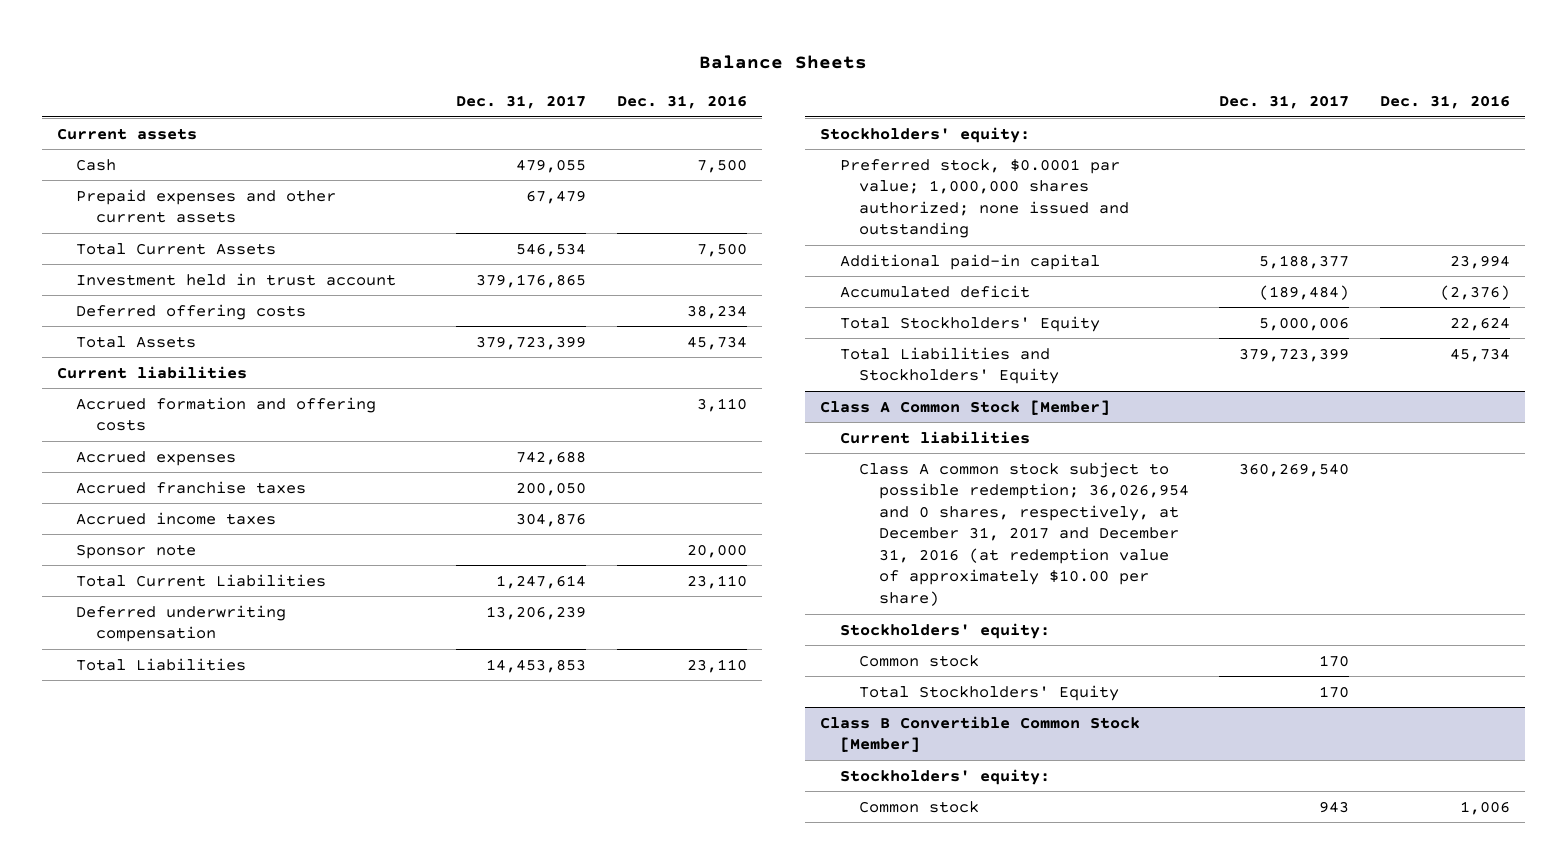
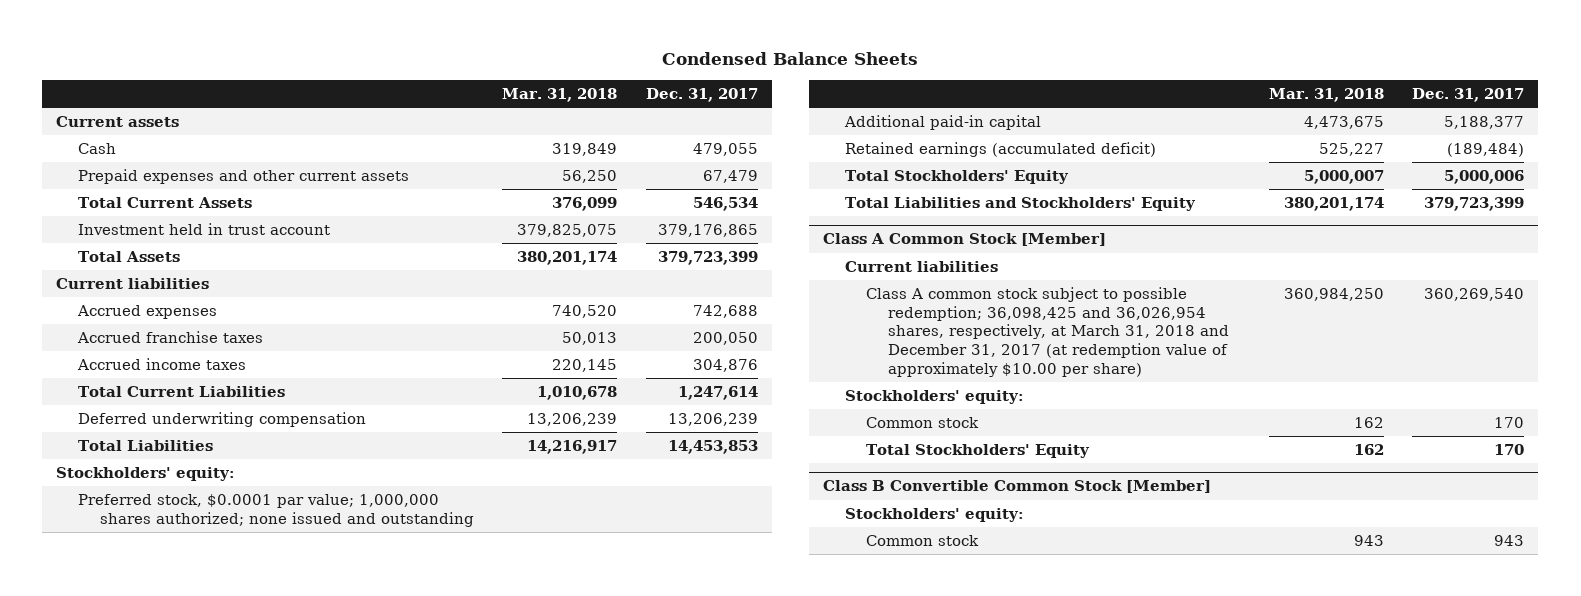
[699,55,868,70] Balance Sheets -> [662,52,919,66] Condensed Balance Sheets
[616,95,747,110] Dec. 31, 2016 -> none
none -> [502,87,618,102] Mar. 31, 2018
[76,303,307,320] Deferred offering costs -> none
[76,396,377,432] Accrued formation and offering costs -> none
[76,543,197,559] Sponsor note -> none
[839,284,1030,298] Accumulated deficit -> [844,142,1156,158] Retained earnings (accumulated deficit)
[859,461,1189,606] Class A common stock subject to possible redemption; 36,026,954 and 0 shares, respectively, at December 31, 2017 and December 31, 2016 (at redemption value of approximately $10.00 per share) -> [866,287,1230,377] Class A common stock subject to possible redemption; 36,098,425 and 36,026,954 shares, respectively, at March 31, 2018 and December 31, 2017 (at redemption value of approximately $10.00 per share)

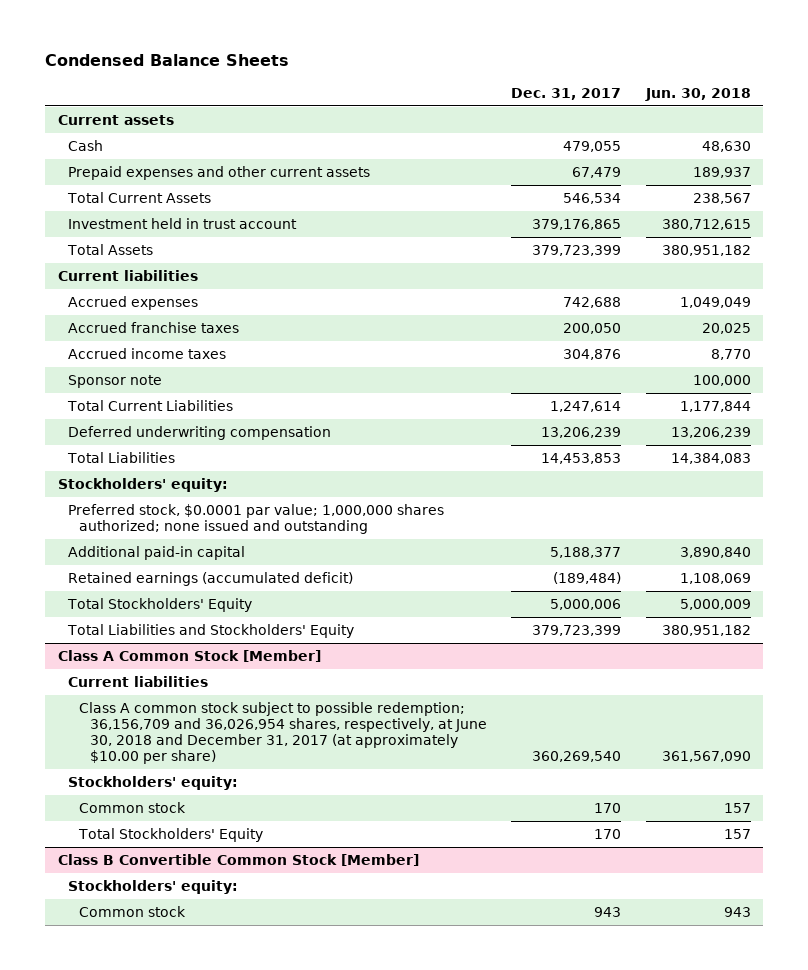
[502,87,618,102] Mar. 31, 2018 -> none
none -> [644,87,751,101] Jun. 30, 2018
none -> [68,374,163,388] Sponsor note
[866,287,1230,377] Class A common stock subject to possible redemption; 36,098,425 and 36,026,954 shares, respectively, at March 31, 2018 and December 31, 2017 (at redemption value of approximately $10.00 per share) -> [79,701,487,764] Class A common stock subject to possible redemption; 36,156,709 and 36,026,954 shares, respectively, at June 30, 2018 and December 31, 2017 (at approximately $10.00 per share)

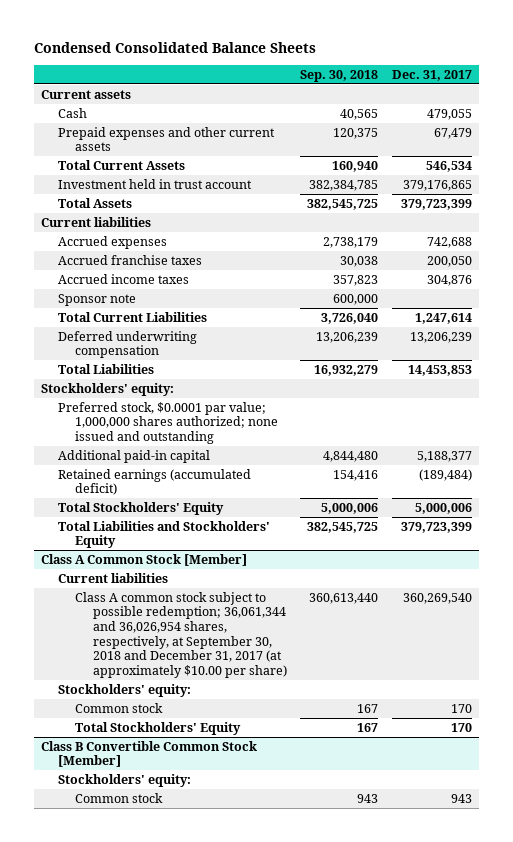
[45,54,290,67] Condensed Balance Sheets -> [33,41,316,53] Condensed Consolidated Balance Sheets
[644,87,751,101] Jun. 30, 2018 -> none
none -> [300,69,379,82] Sep. 30, 2018
[79,701,487,764] Class A common stock subject to possible redemption; 36,156,709 and 36,026,954 shares, respectively, at June 30, 2018 and December 31, 2017 (at approximately $10.00 per share) -> [75,591,287,678] Class A common stock subject to possible redemption; 36,061,344 and 36,026,954 shares, respectively, at September 30, 2018 and December 31, 2017 (at approximately $10.00 per share)

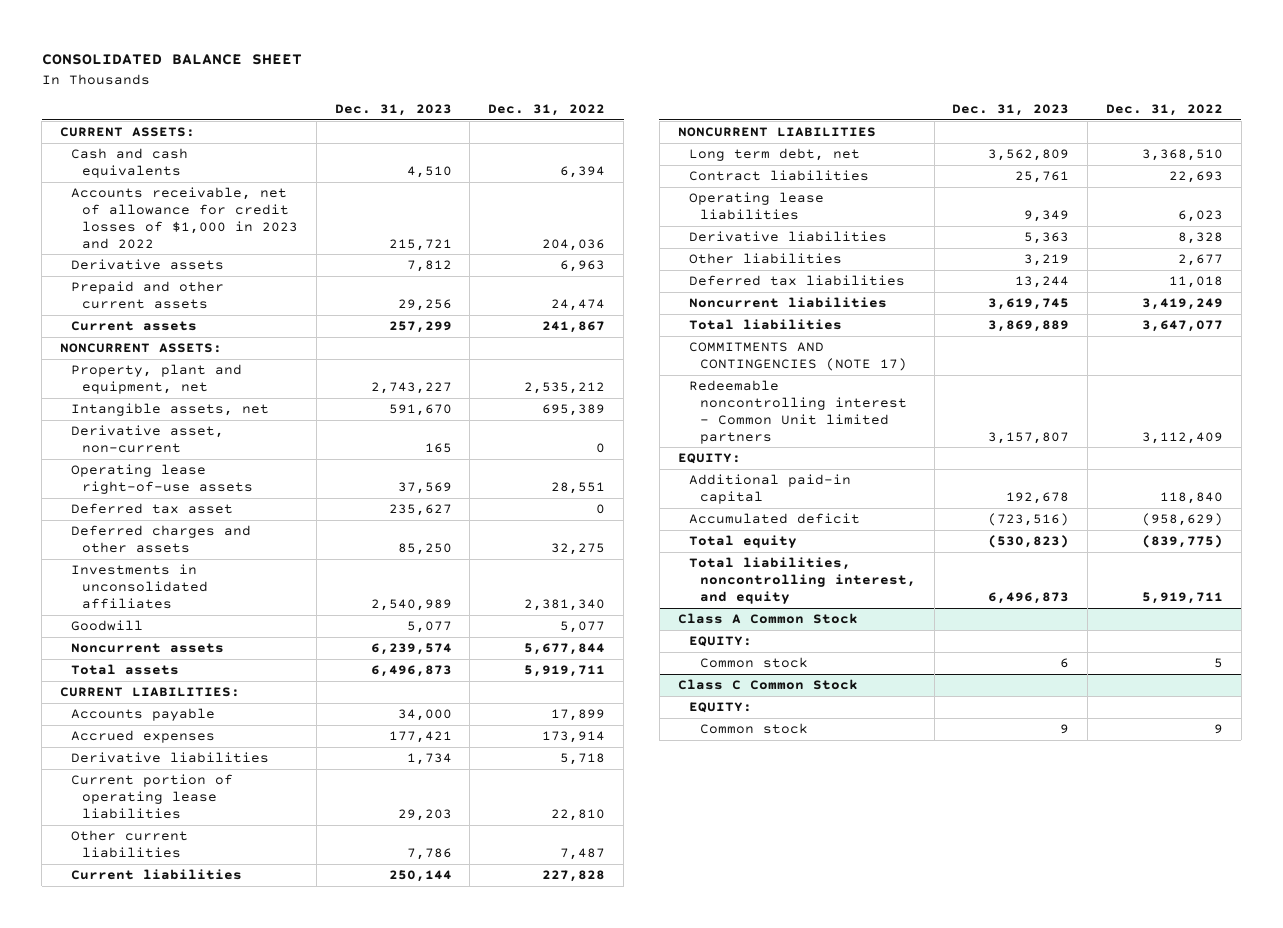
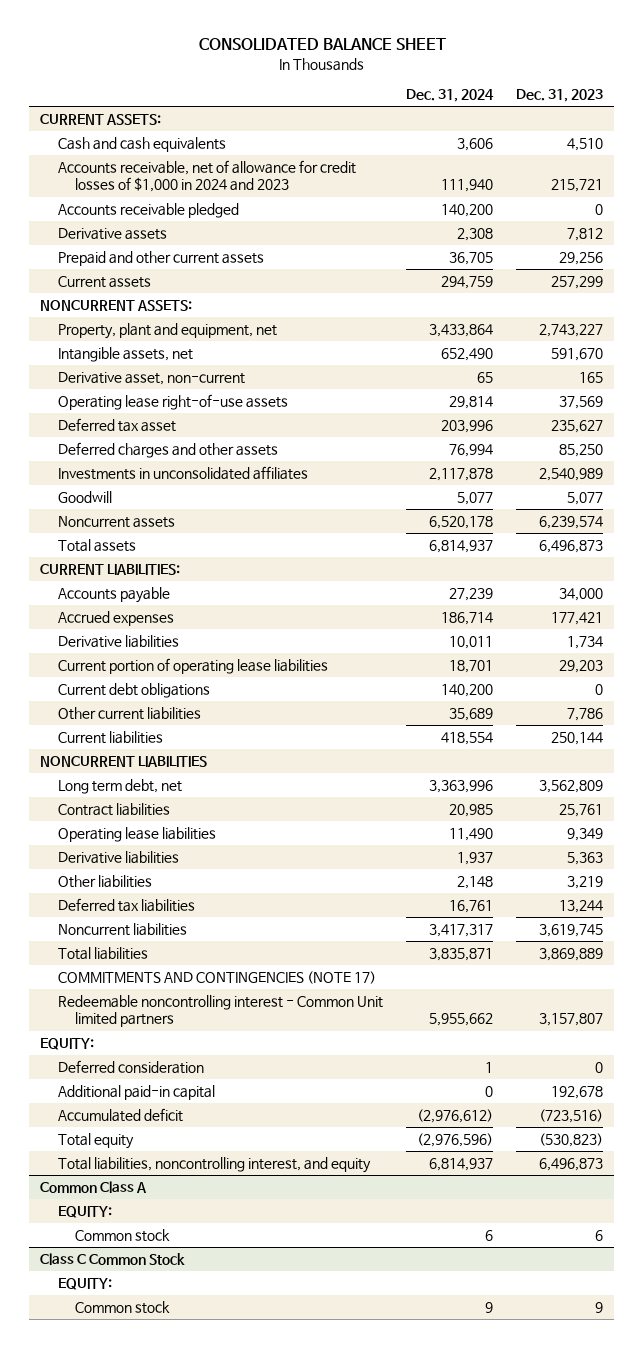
[488,104,606,117] Dec. 31, 2022 -> none
none -> [405,89,494,103] Dec. 31, 2024
[71,187,299,249] Accounts receivable, net of allowance for credit losses of $1,000 in 2023 and 2022 -> [57,160,356,193] Accounts receivable, net of allowance for credit losses of $1,000 in 2024 and 2023
none -> [57,203,239,219] Accounts receivable pledged
none -> [57,683,210,699] Current debt obligations
none -> [57,1060,204,1075] Deferred consideration
[677,613,858,625] Class A Common Stock -> [40,1181,148,1194] Common Class A

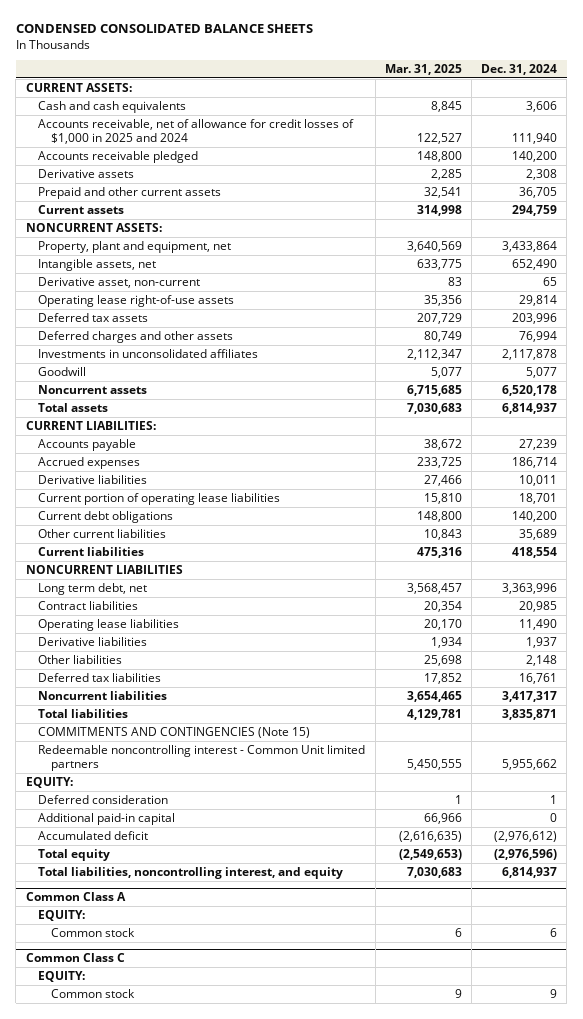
[198,38,446,51] CONSOLIDATED BALANCE SHEET -> [15,24,313,34] CONDENSED CONSOLIDATED BALANCE SHEETS
[515,89,603,103] Dec. 31, 2023 -> none
none -> [384,63,462,75] Mar. 31, 2025
[57,160,356,193] Accounts receivable, net of allowance for credit losses of $1,000 in 2024 and 2023 -> [38,118,355,145] Accounts receivable, net of allowance for credit losses of $1,000 in 2025 and 2024
[57,418,176,433] Deferred tax asset -> [38,312,149,322] Deferred tax assets
[57,971,376,985] COMMITMENTS AND CONTINGENCIES (NOTE 17) -> [38,726,311,738] COMMITMENTS AND CONTINGENCIES (Note 15)
[40,1253,186,1266] Class C Common Stock -> [25,953,125,963] Common Class C

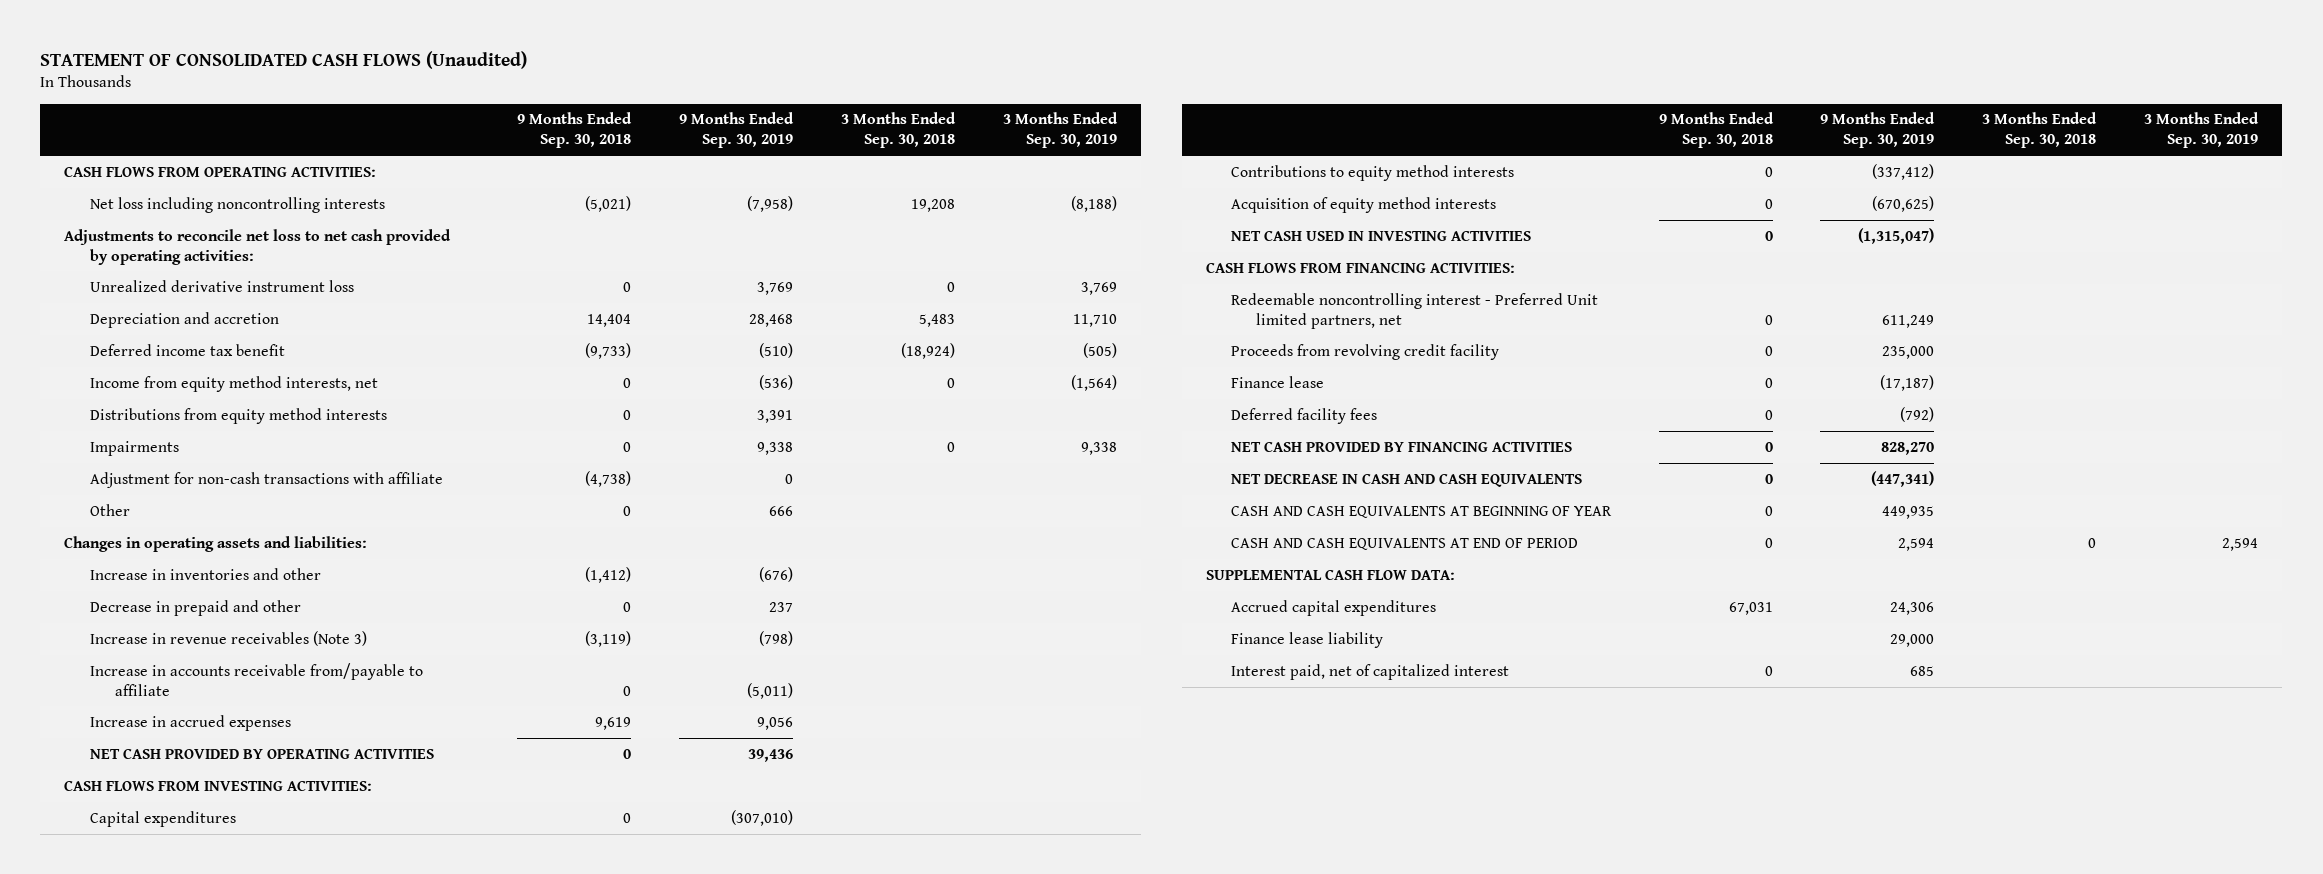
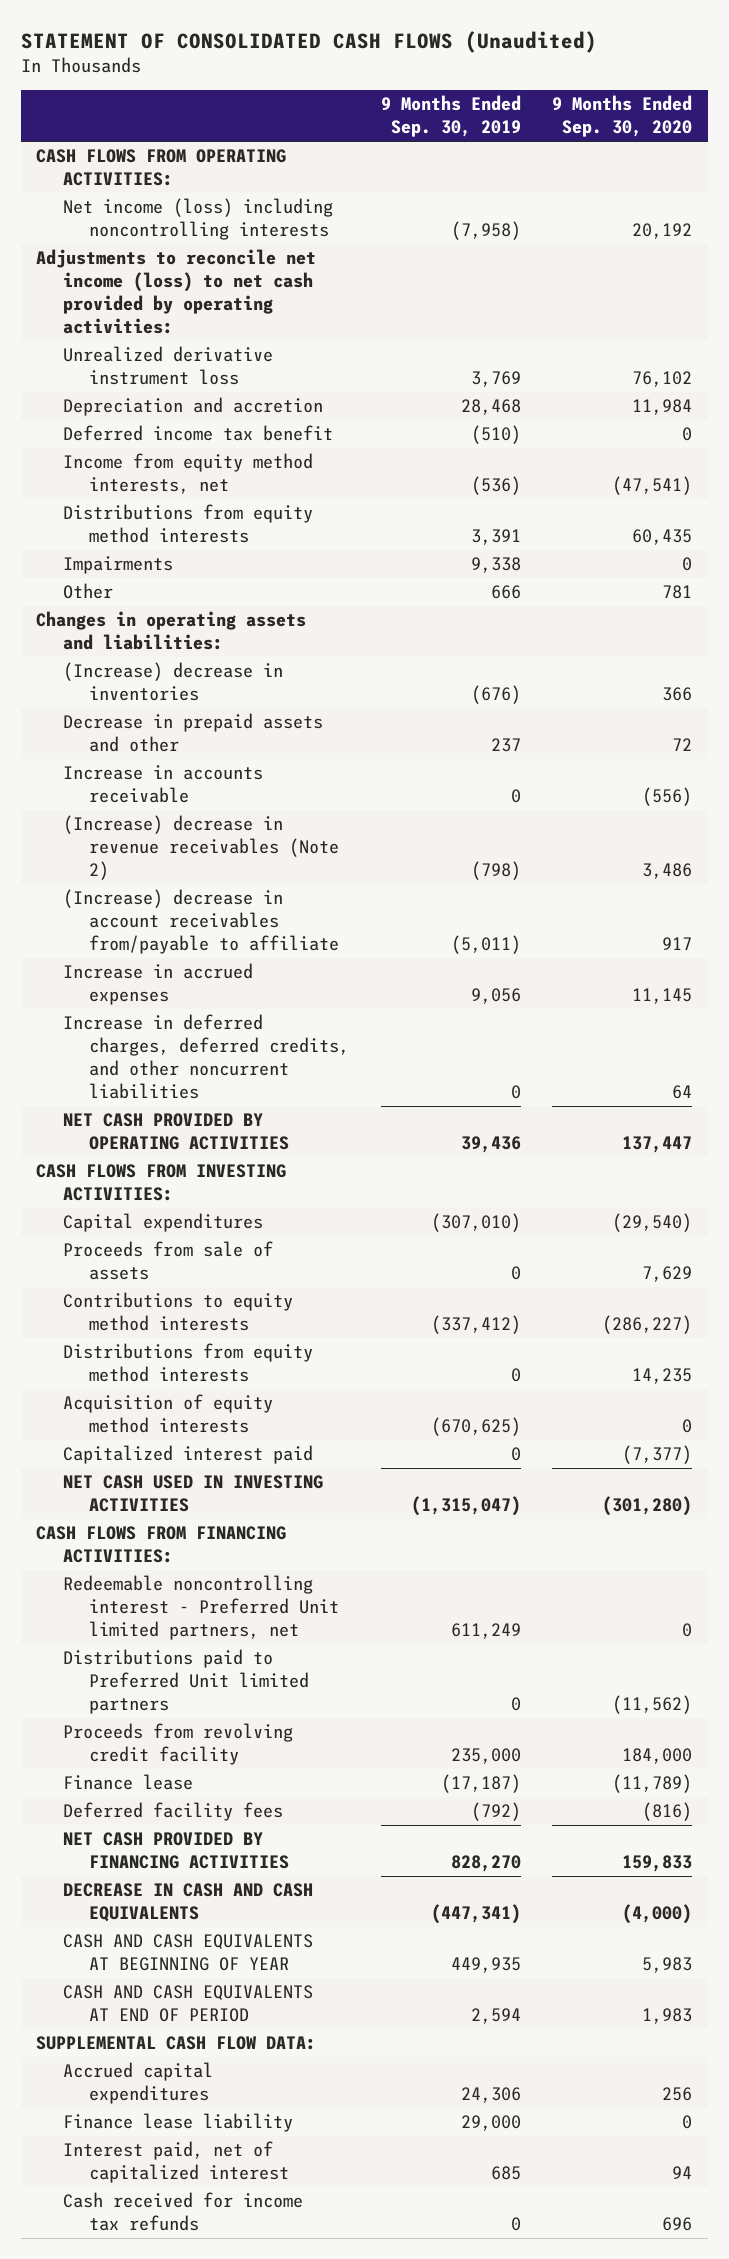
[517,112,633,149] 9 Months Ended Sep. 30, 2018 -> none
[841,112,957,149] 3 Months Ended Sep. 30, 2018 -> none
[1003,112,1119,149] 3 Months Ended Sep. 30, 2019 -> none
none -> [552,95,693,138] 9 Months Ended Sep. 30, 2020
[89,196,385,213] Net loss including noncontrolling interests -> [62,198,333,241] Net income (loss) including noncontrolling interests
[64,228,452,265] Adjustments to reconcile net loss to net cash provided by operating activities: -> [36,249,317,335] Adjustments to reconcile net income (loss) to net cash provided by operating activities:
[89,471,443,488] Adjustment for non-cash transactions with affiliate -> none
[89,567,321,580] Increase in inventories and other -> [62,662,283,702] (Increase) decrease in inventories
[89,599,301,616] Decrease in prepaid and other -> [62,713,323,753] Decrease in prepaid assets and other
none -> [62,765,263,804] Increase in accounts receivable
[89,630,367,646] Increase in revenue receivables (Note 3) -> [62,815,340,881] (Increase) decrease in revenue receivables (Note 2)
[89,662,423,696] Increase in accounts receivable from/payable to affiliate -> [62,889,340,955] (Increase) decrease in account receivables from/payable to affiliate
none -> [62,1014,350,1100] Increase in deferred charges, deferred credits, and other noncurrent liabilities
none -> [62,1241,273,1281] Proceeds from sale of assets
none -> [62,1343,313,1383] Distributions from equity method interests
none -> [62,1445,313,1465] Capitalized interest paid
none -> [62,1649,310,1715] Distributions paid to Preferred Unit limited partners
[1230,472,1582,487] NET DECREASE IN CASH AND CASH EQUIVALENTS -> [62,1883,313,1923] DECREASE IN CASH AND CASH EQUIVALENTS
none -> [62,2192,303,2232] Cash received for income tax refunds

